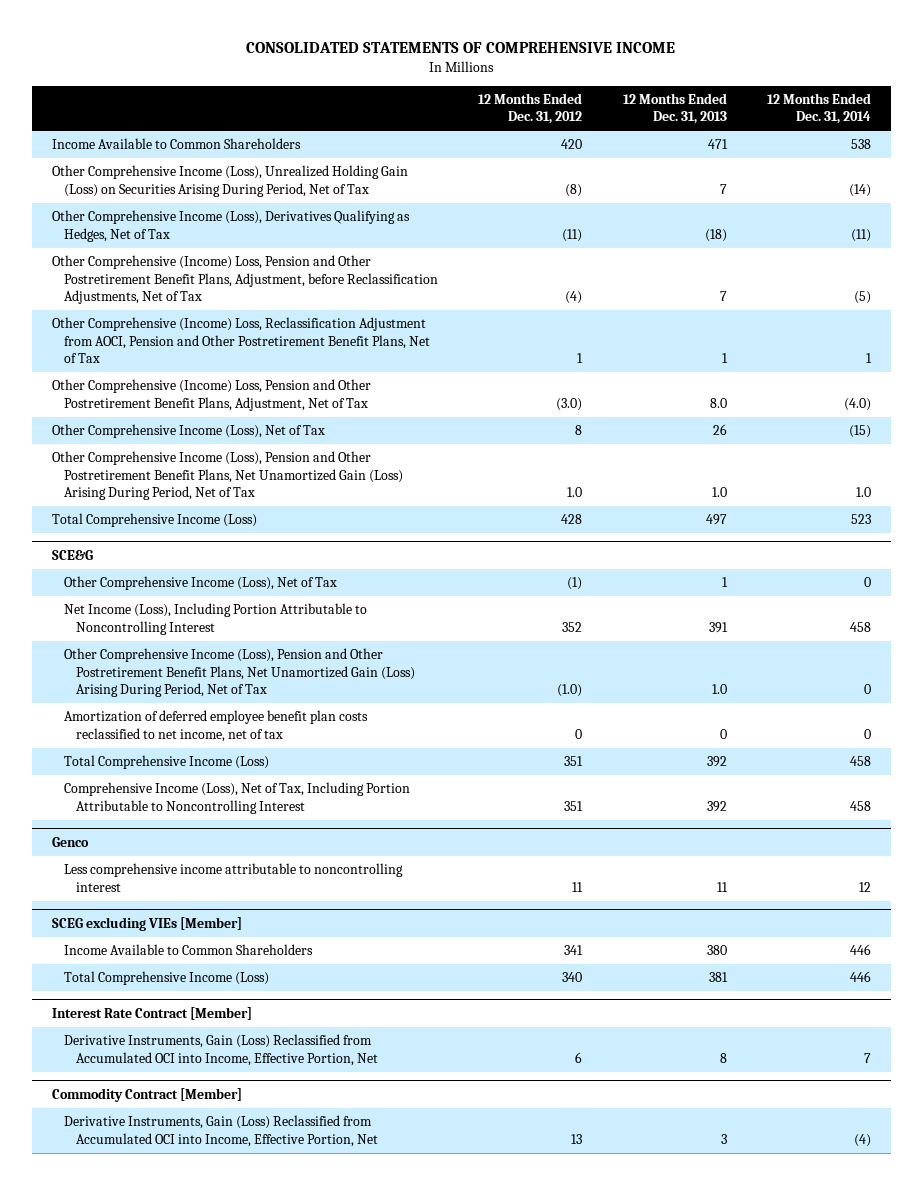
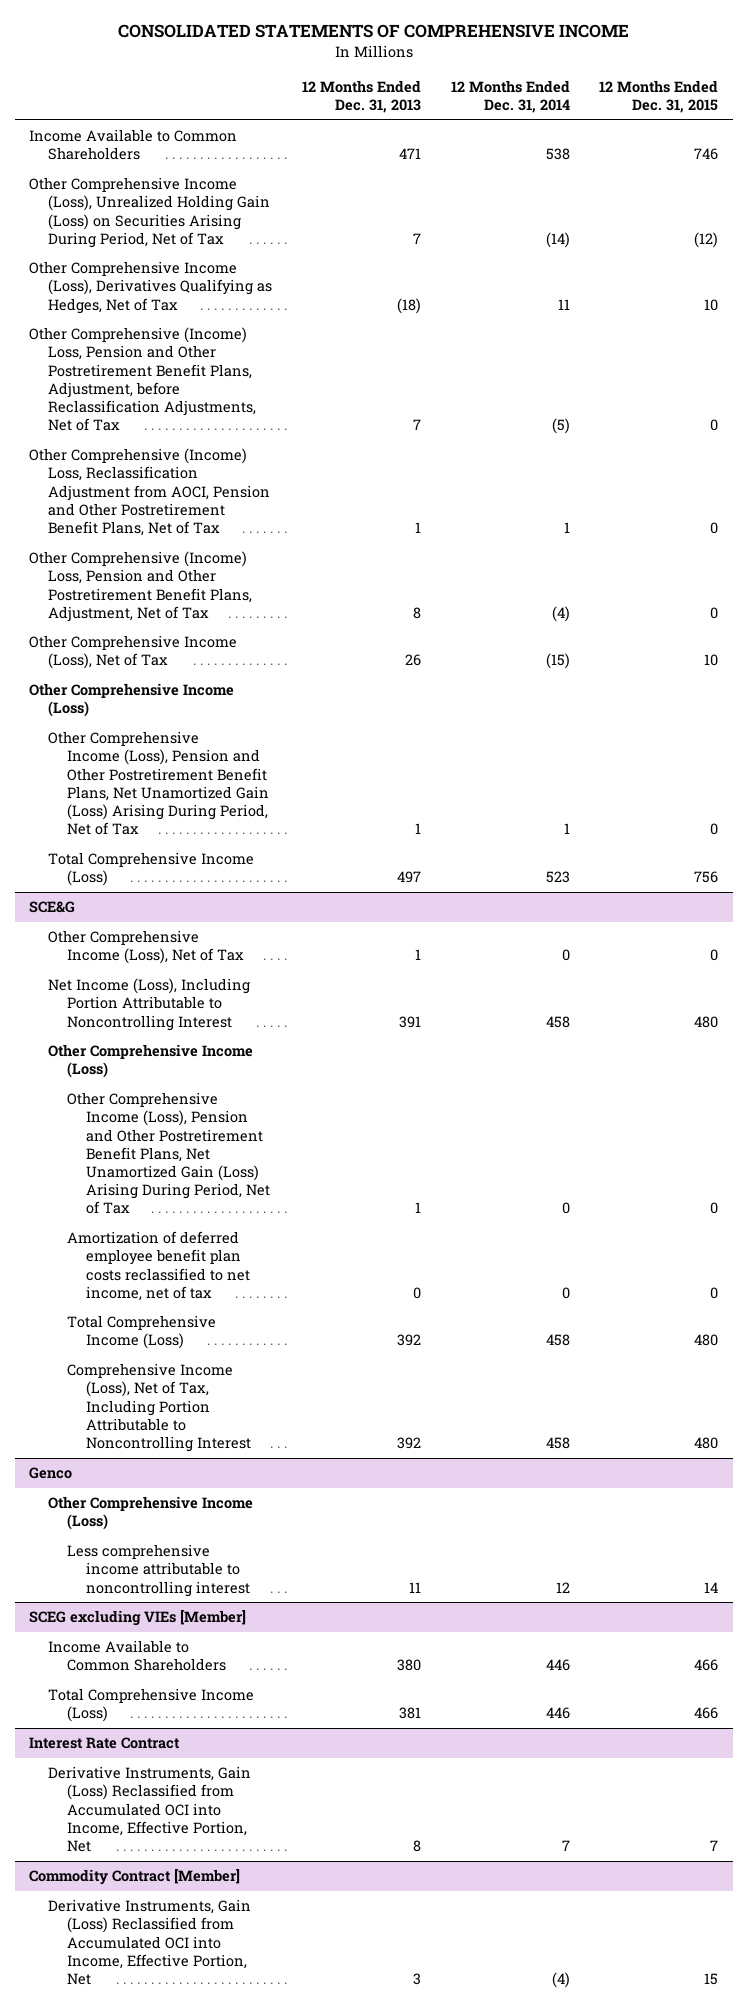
[478,93,583,125] 12 Months Ended Dec. 31, 2012 -> none
none -> [599,79,719,113] 12 Months Ended Dec. 31, 2015
[851,228,872,242] (11) -> [557,298,570,310] 11
[709,397,727,408] 8.0 -> [413,606,422,619] 8
[844,397,872,411] (4.0) -> [551,605,570,622] (4)
none -> [29,683,235,718] Other Comprehensive Income (Loss)
[711,486,727,497] 1.0 -> [415,823,422,835] 1
[856,486,872,497] 1.0 -> [563,823,570,835] 1
none -> [48,1044,254,1079] Other Comprehensive Income (Loss)
[711,683,727,694] 1.0 -> [415,1202,422,1214] 1
none -> [48,1496,254,1531] Other Comprehensive Income (Loss)
[51,1007,252,1021] Interest Rate Contract [Member] -> [29,1737,181,1750] Interest Rate Contract

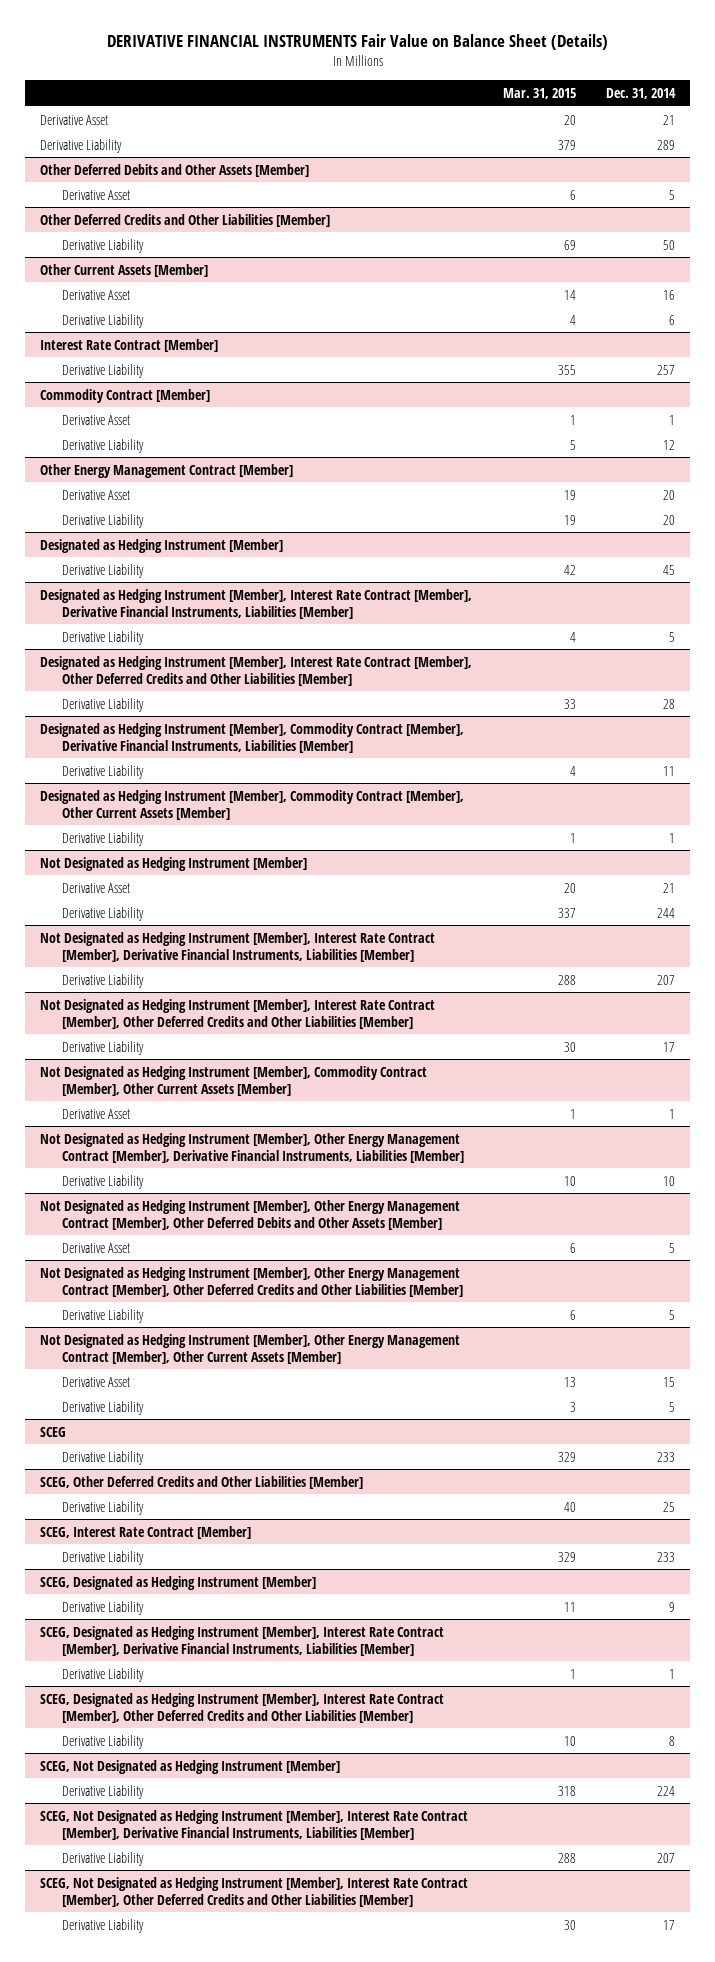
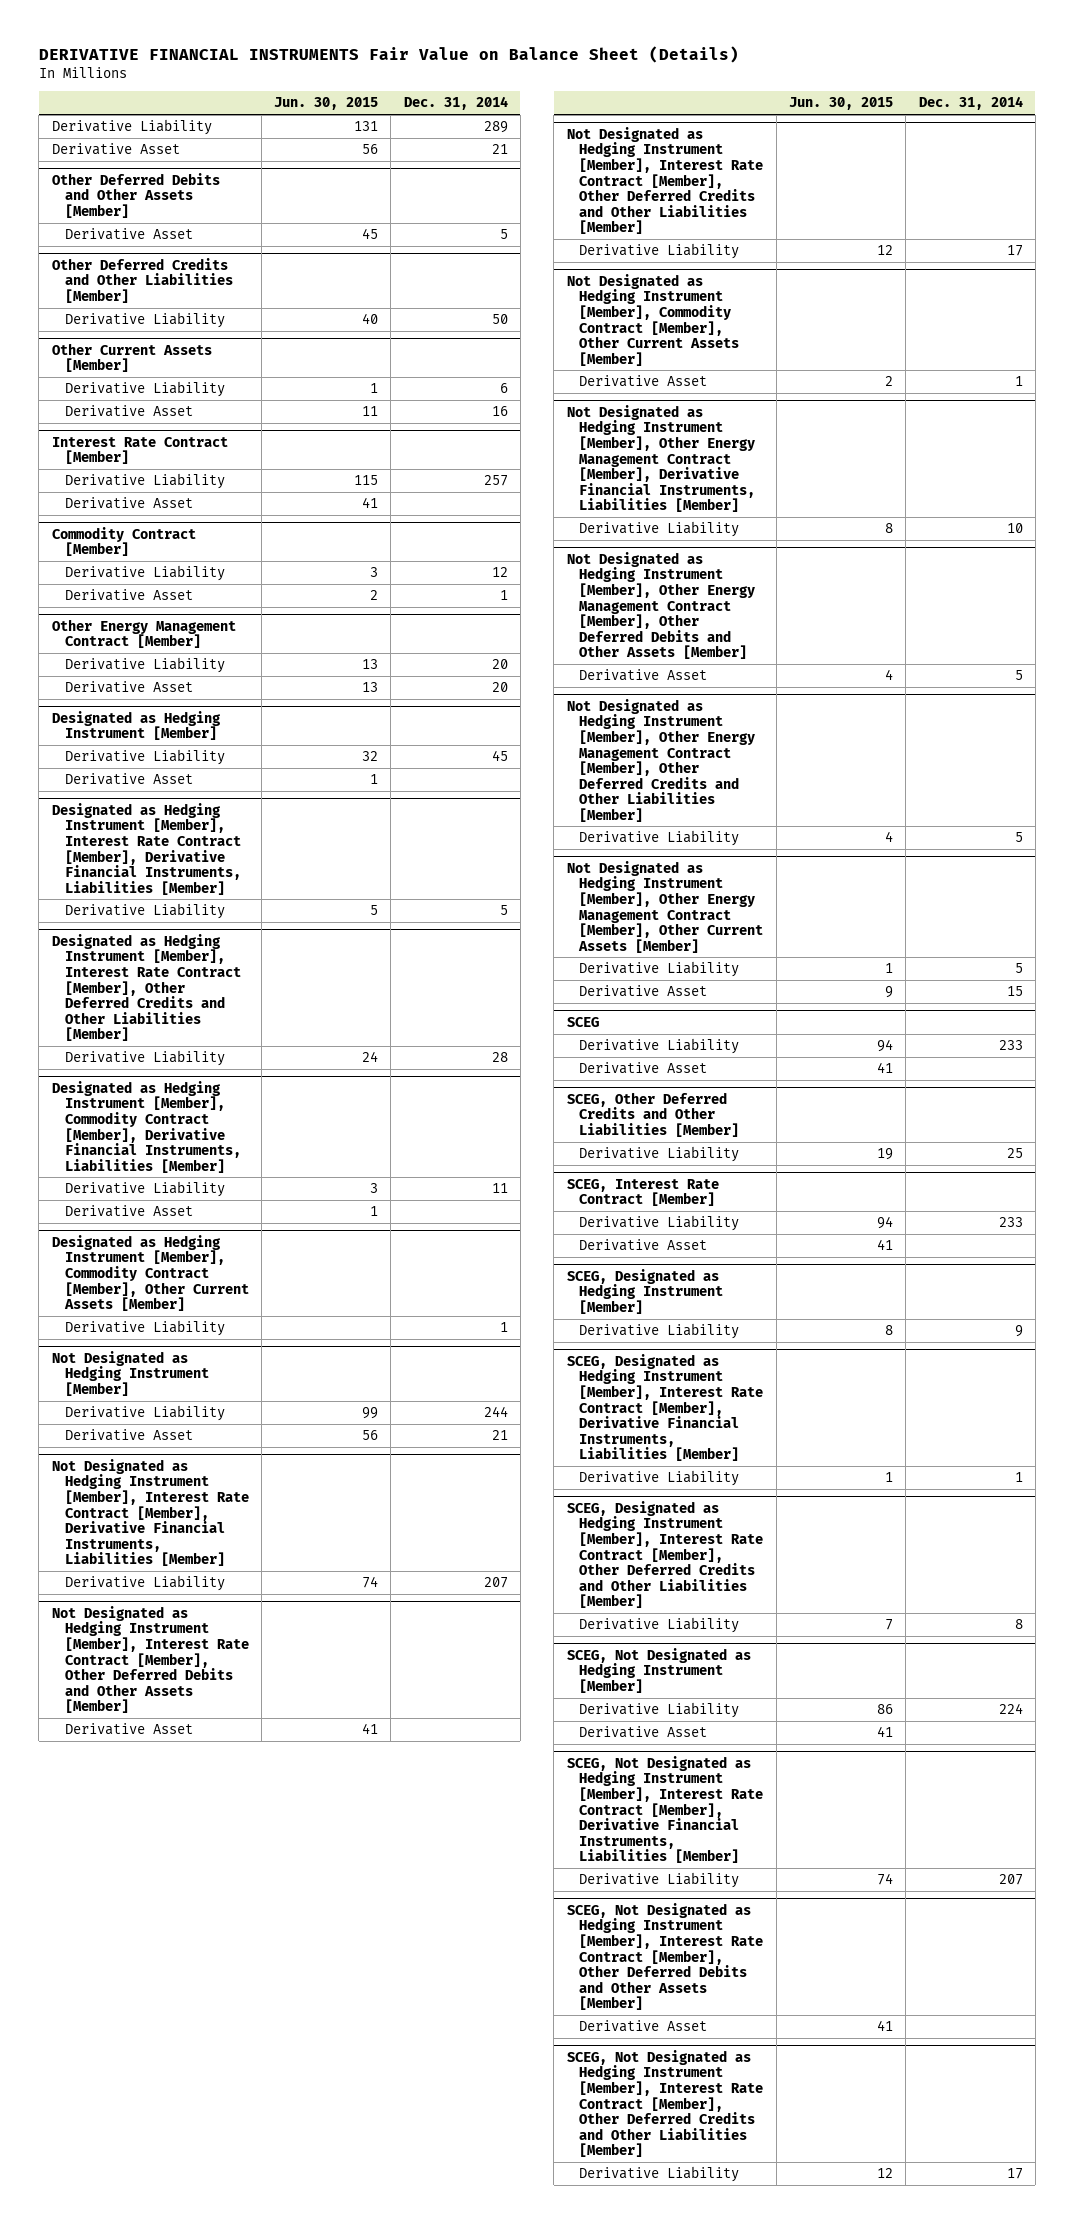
[502,88,576,100] Mar. 31, 2015 -> none
none -> [274,97,379,111] Jun. 30, 2015
[40,114,109,125] Derivative Asset -> [51,143,180,156] Derivative Asset
[62,289,131,300] Derivative Asset -> [64,405,193,418] Derivative Asset
none -> [64,497,193,510] Derivative Asset
[62,414,131,425] Derivative Asset -> [64,589,193,602] Derivative Asset
[62,489,131,500] Derivative Asset -> [64,681,193,694] Derivative Asset
none -> [64,773,193,786] Derivative Asset
none -> [64,1205,193,1218] Derivative Asset
[62,882,131,893] Derivative Asset -> [64,1429,193,1442] Derivative Asset
none -> [51,1605,249,1714] Not Designated as Hedging Instrument [Member], Interest Rate Contract [Member], Other Deferred Debits and Other Assets [Member]
none -> [64,1723,193,1736] Derivative Asset
[62,1376,131,1387] Derivative Asset -> [579,985,708,998] Derivative Asset
none -> [579,1062,708,1075] Derivative Asset
none -> [579,1239,708,1252] Derivative Asset
none -> [579,1726,708,1739] Derivative Asset
none -> [566,1902,764,2011] SCEG, Not Designated as Hedging Instrument [Member], Interest Rate Contract [Member], Other Deferred Debits and Other Assets [Member]
none -> [579,2020,708,2033] Derivative Asset

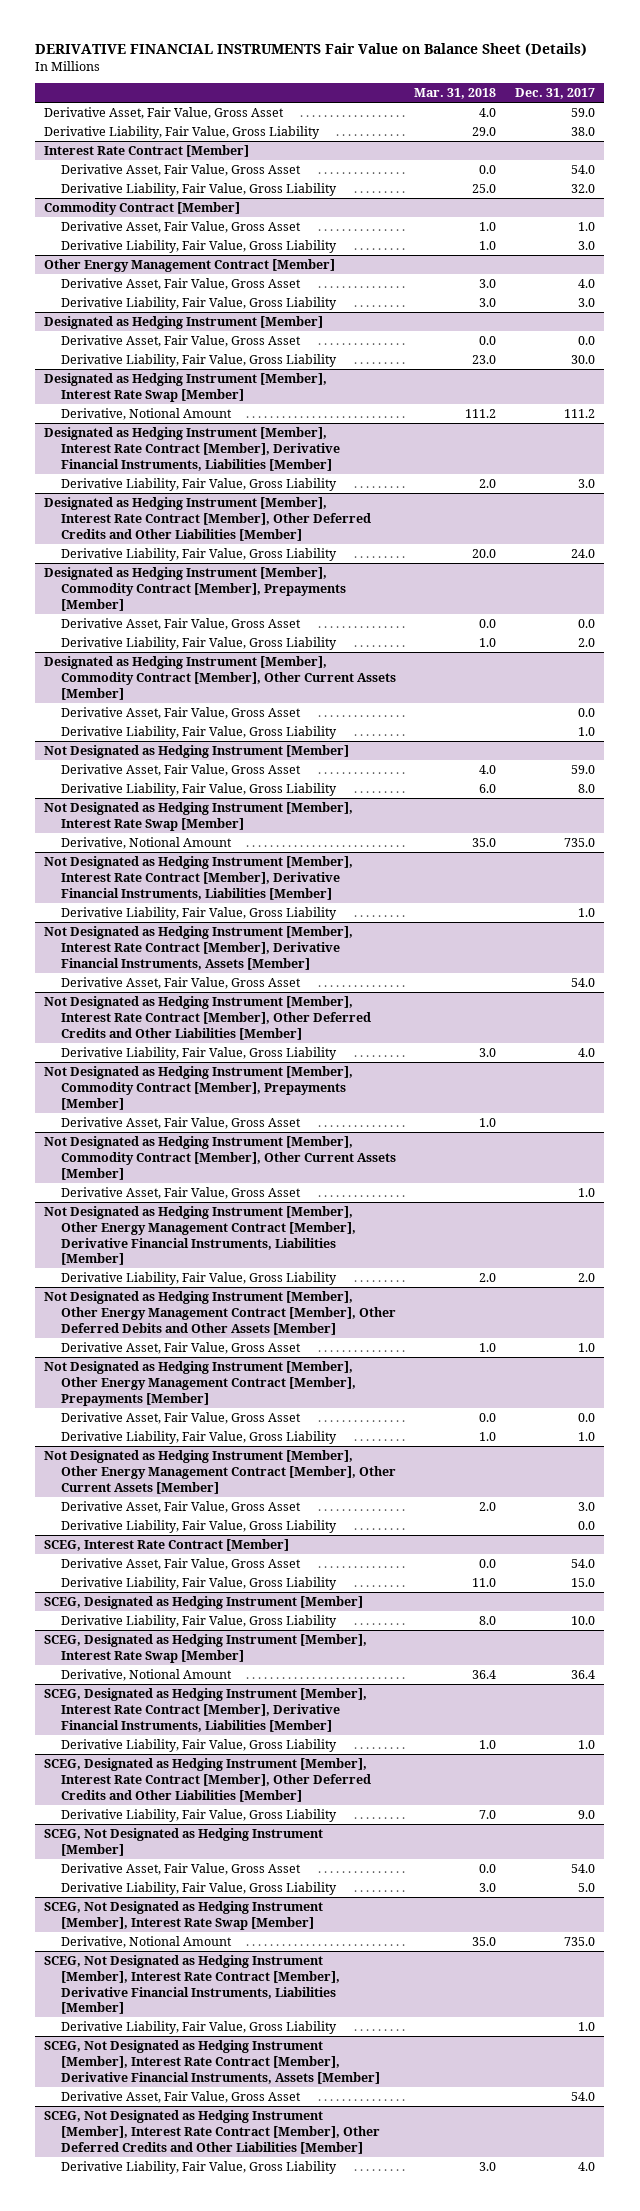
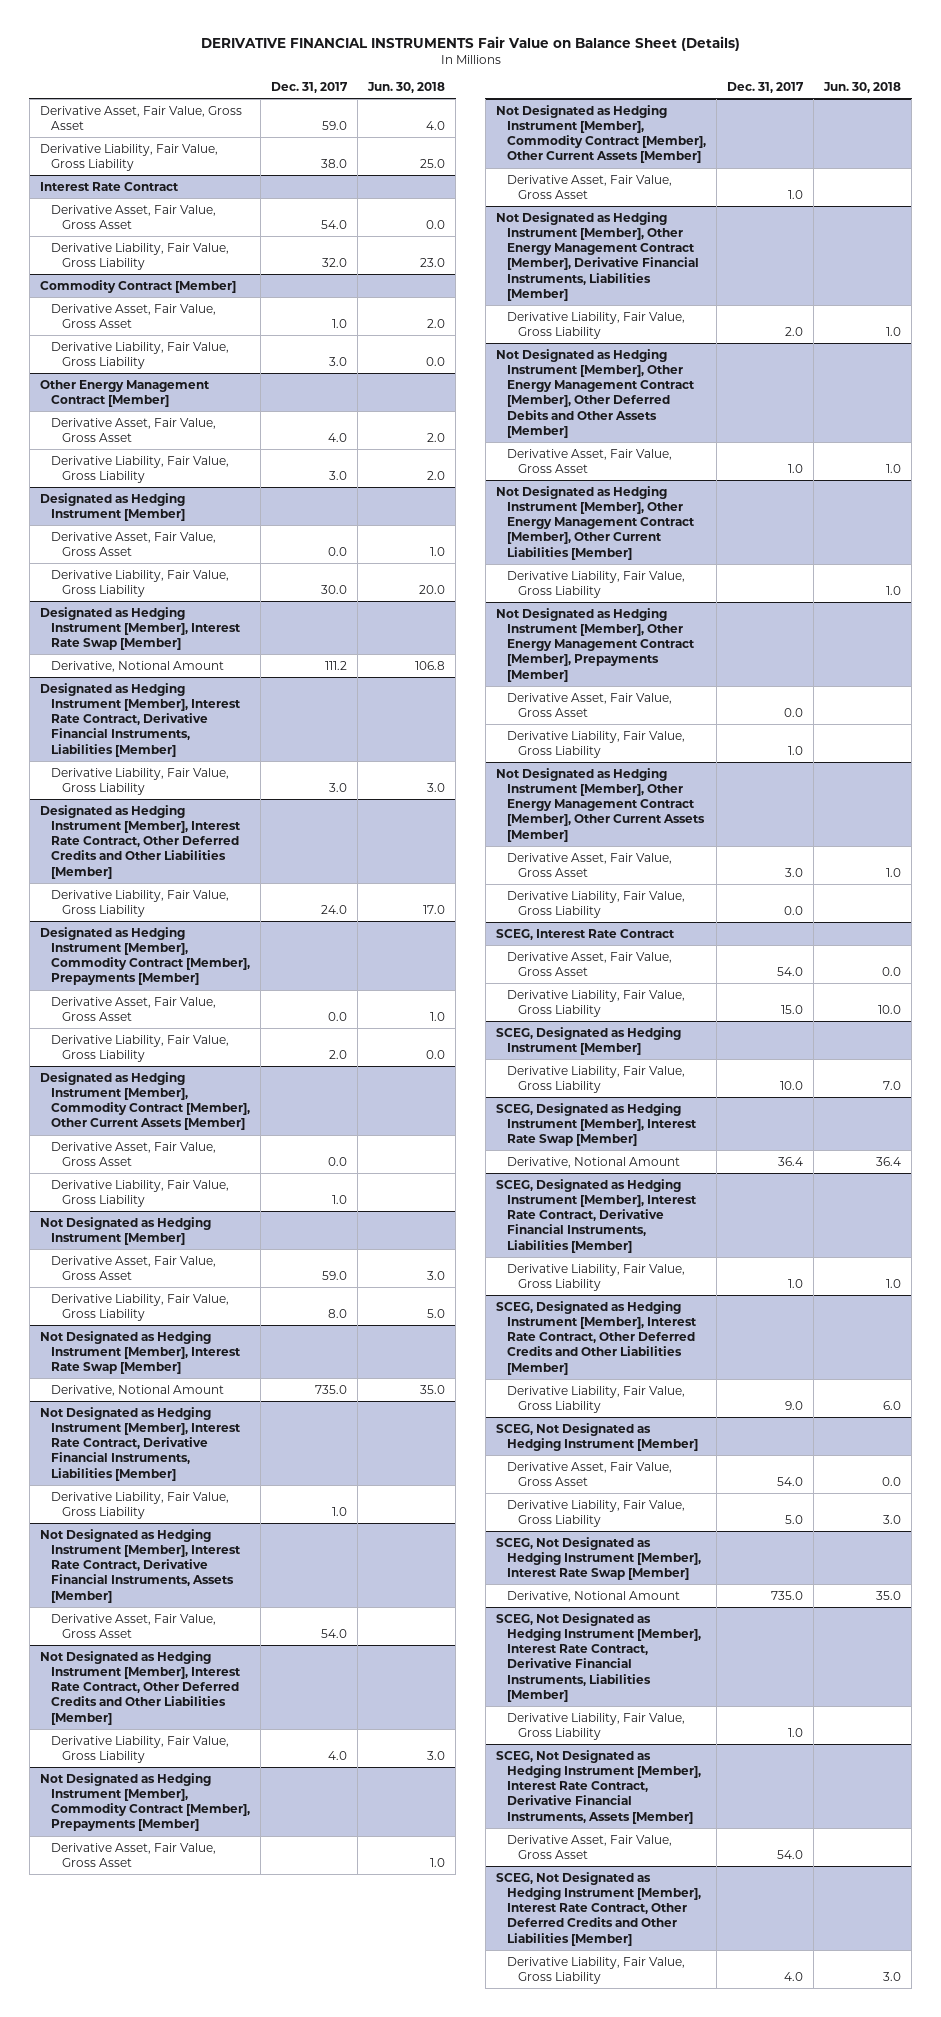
[414,88,497,100] Mar. 31, 2018 -> none
none -> [367,82,446,94] Jun. 30, 2018
[44,145,250,158] Interest Rate Contract [Member] -> [40,181,180,191] Interest Rate Contract
[44,427,340,471] Designated as Hedging Instrument [Member], Interest Rate Contract [Member], Derivative Financial Instruments, Liabilities [Member] -> [40,682,241,757] Designated as Hedging Instrument [Member], Interest Rate Contract, Derivative Financial Instruments, Liabilities [Member]
[44,497,371,541] Designated as Hedging Instrument [Member], Interest Rate Contract [Member], Other Deferred Credits and Other Liabilities [Member] -> [40,804,241,879] Designated as Hedging Instrument [Member], Interest Rate Contract, Other Deferred Credits and Other Liabilities [Member]
[44,856,354,900] Not Designated as Hedging Instrument [Member], Interest Rate Contract [Member], Derivative Financial Instruments, Liabilities [Member] -> [40,1406,241,1481] Not Designated as Hedging Instrument [Member], Interest Rate Contract, Derivative Financial Instruments, Liabilities [Member]
[44,926,354,970] Not Designated as Hedging Instrument [Member], Interest Rate Contract [Member], Derivative Financial Instruments, Assets [Member] -> [40,1528,241,1603] Not Designated as Hedging Instrument [Member], Interest Rate Contract, Derivative Financial Instruments, Assets [Member]
[44,996,371,1040] Not Designated as Hedging Instrument [Member], Interest Rate Contract [Member], Other Deferred Credits and Other Liabilities [Member] -> [40,1650,241,1725] Not Designated as Hedging Instrument [Member], Interest Rate Contract, Other Deferred Credits and Other Liabilities [Member]
none -> [496,485,695,560] Not Designated as Hedging Instrument [Member], Other Energy Management Contract [Member], Other Current Liabilities [Member]
none -> [506,570,685,598] Derivative Liability, Fair Value, Gross Liability
[44,1539,290,1552] SCEG, Interest Rate Contract [Member] -> [496,928,676,940] SCEG, Interest Rate Contract
[44,1688,368,1732] SCEG, Designated as Hedging Instrument [Member], Interest Rate Contract [Member], Derivative Financial Instruments, Liabilities [Member] -> [496,1178,697,1253] SCEG, Designated as Hedging Instrument [Member], Interest Rate Contract, Derivative Financial Instruments, Liabilities [Member]
[44,1758,371,1802] SCEG, Designated as Hedging Instrument [Member], Interest Rate Contract [Member], Other Deferred Credits and Other Liabilities [Member] -> [496,1300,697,1375] SCEG, Designated as Hedging Instrument [Member], Interest Rate Contract, Other Deferred Credits and Other Liabilities [Member]
[44,1955,340,2015] SCEG, Not Designated as Hedging Instrument [Member], Interest Rate Contract [Member], Derivative Financial Instruments, Liabilities [Member] -> [496,1612,701,1703] SCEG, Not Designated as Hedging Instrument [Member], Interest Rate Contract, Derivative Financial Instruments, Liabilities [Member]
[44,2040,380,2084] SCEG, Not Designated as Hedging Instrument [Member], Interest Rate Contract [Member], Derivative Financial Instruments, Assets [Member] -> [496,1749,701,1824] SCEG, Not Designated as Hedging Instrument [Member], Interest Rate Contract, Derivative Financial Instruments, Assets [Member]
[44,2110,380,2154] SCEG, Not Designated as Hedging Instrument [Member], Interest Rate Contract [Member], Other Deferred Credits and Other Liabilities [Member] -> [496,1871,701,1946] SCEG, Not Designated as Hedging Instrument [Member], Interest Rate Contract, Other Deferred Credits and Other Liabilities [Member]

